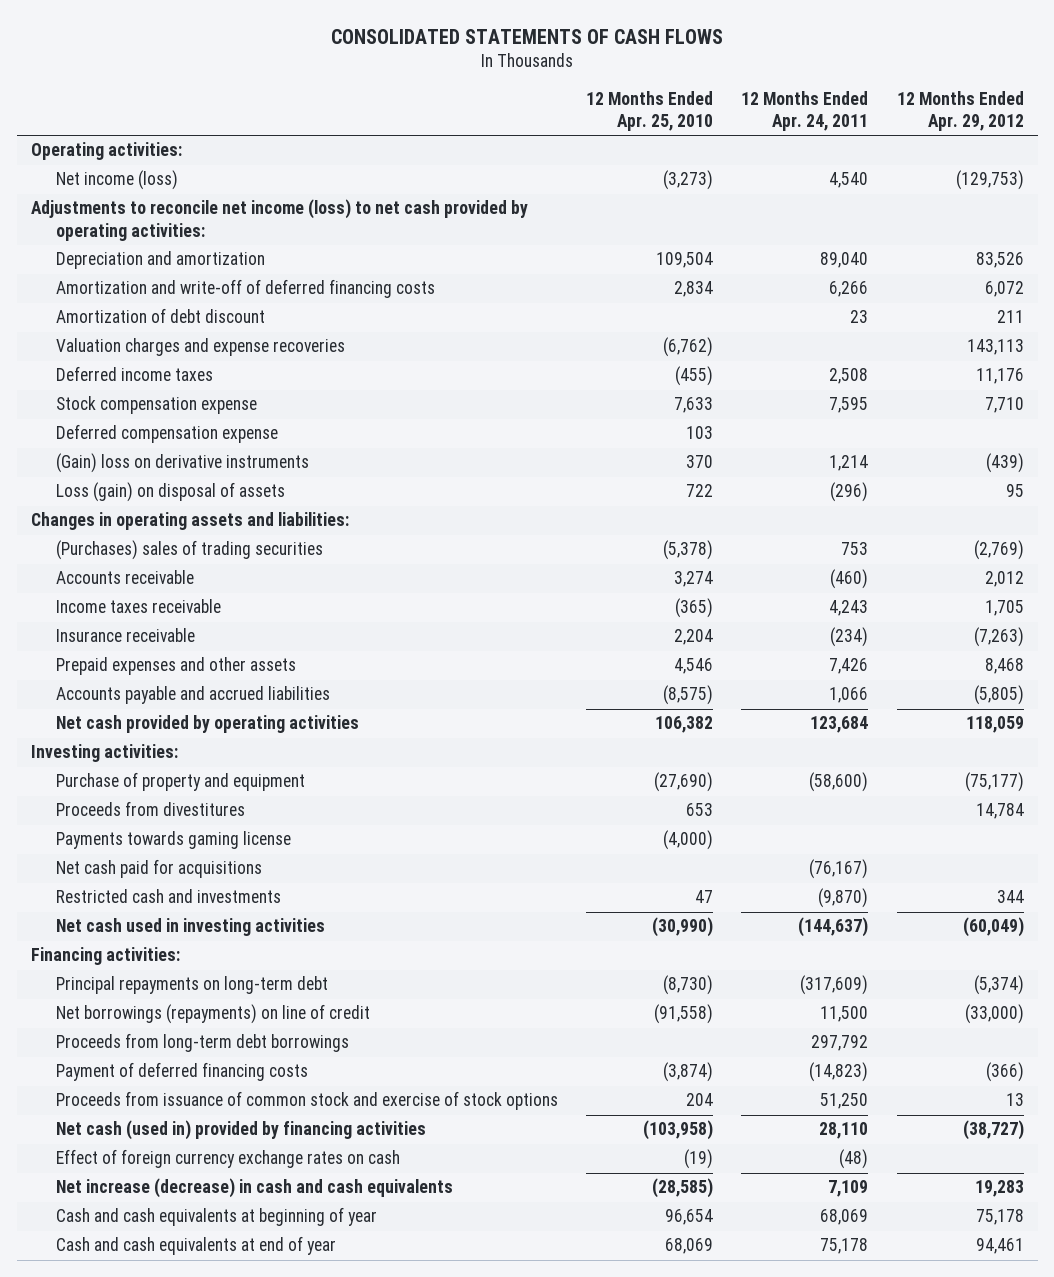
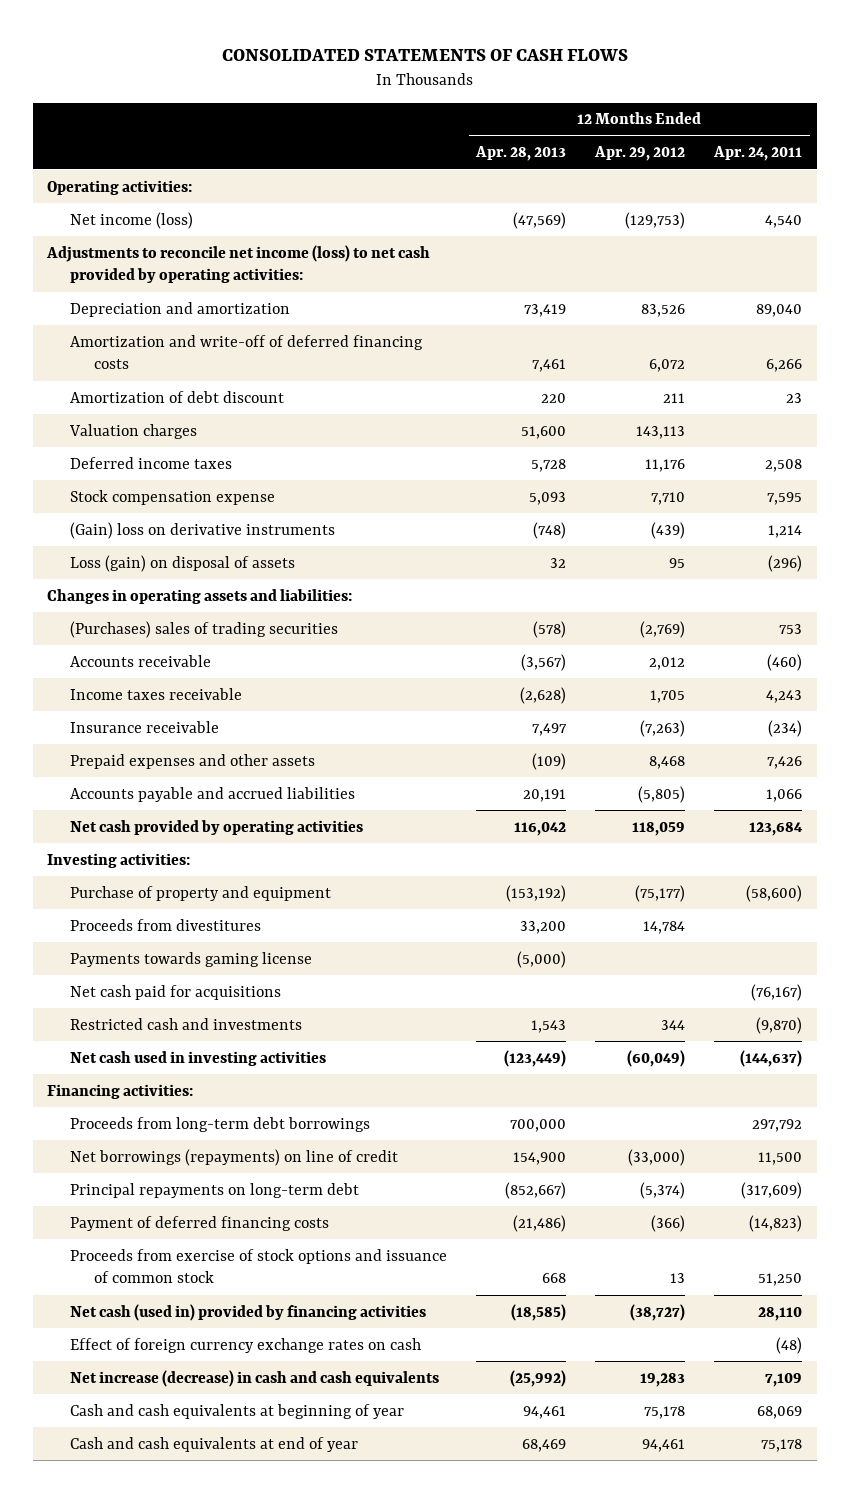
[585,90,713,132] 12 Months Ended Apr. 25, 2010 -> none
none -> [475,146,567,162] Apr. 28, 2013
[55,338,345,357] Valuation charges and expense recoveries -> [69,423,198,439] Valuation charges
[55,424,278,444] Deferred compensation expense -> none
[55,1004,370,1025] Net borrowings (repayments) on line of credit -> [70,1148,399,1166] Net borrowings (repayments) on line of credit
[55,976,328,995] Principal repayments on long-term debt -> [70,1182,360,1198] Principal repayments on long-term debt
[55,1091,558,1111] Proceeds from issuance of common stock and exercise of stock options -> [70,1248,448,1284] Proceeds from exercise of stock options and issuance of common stock

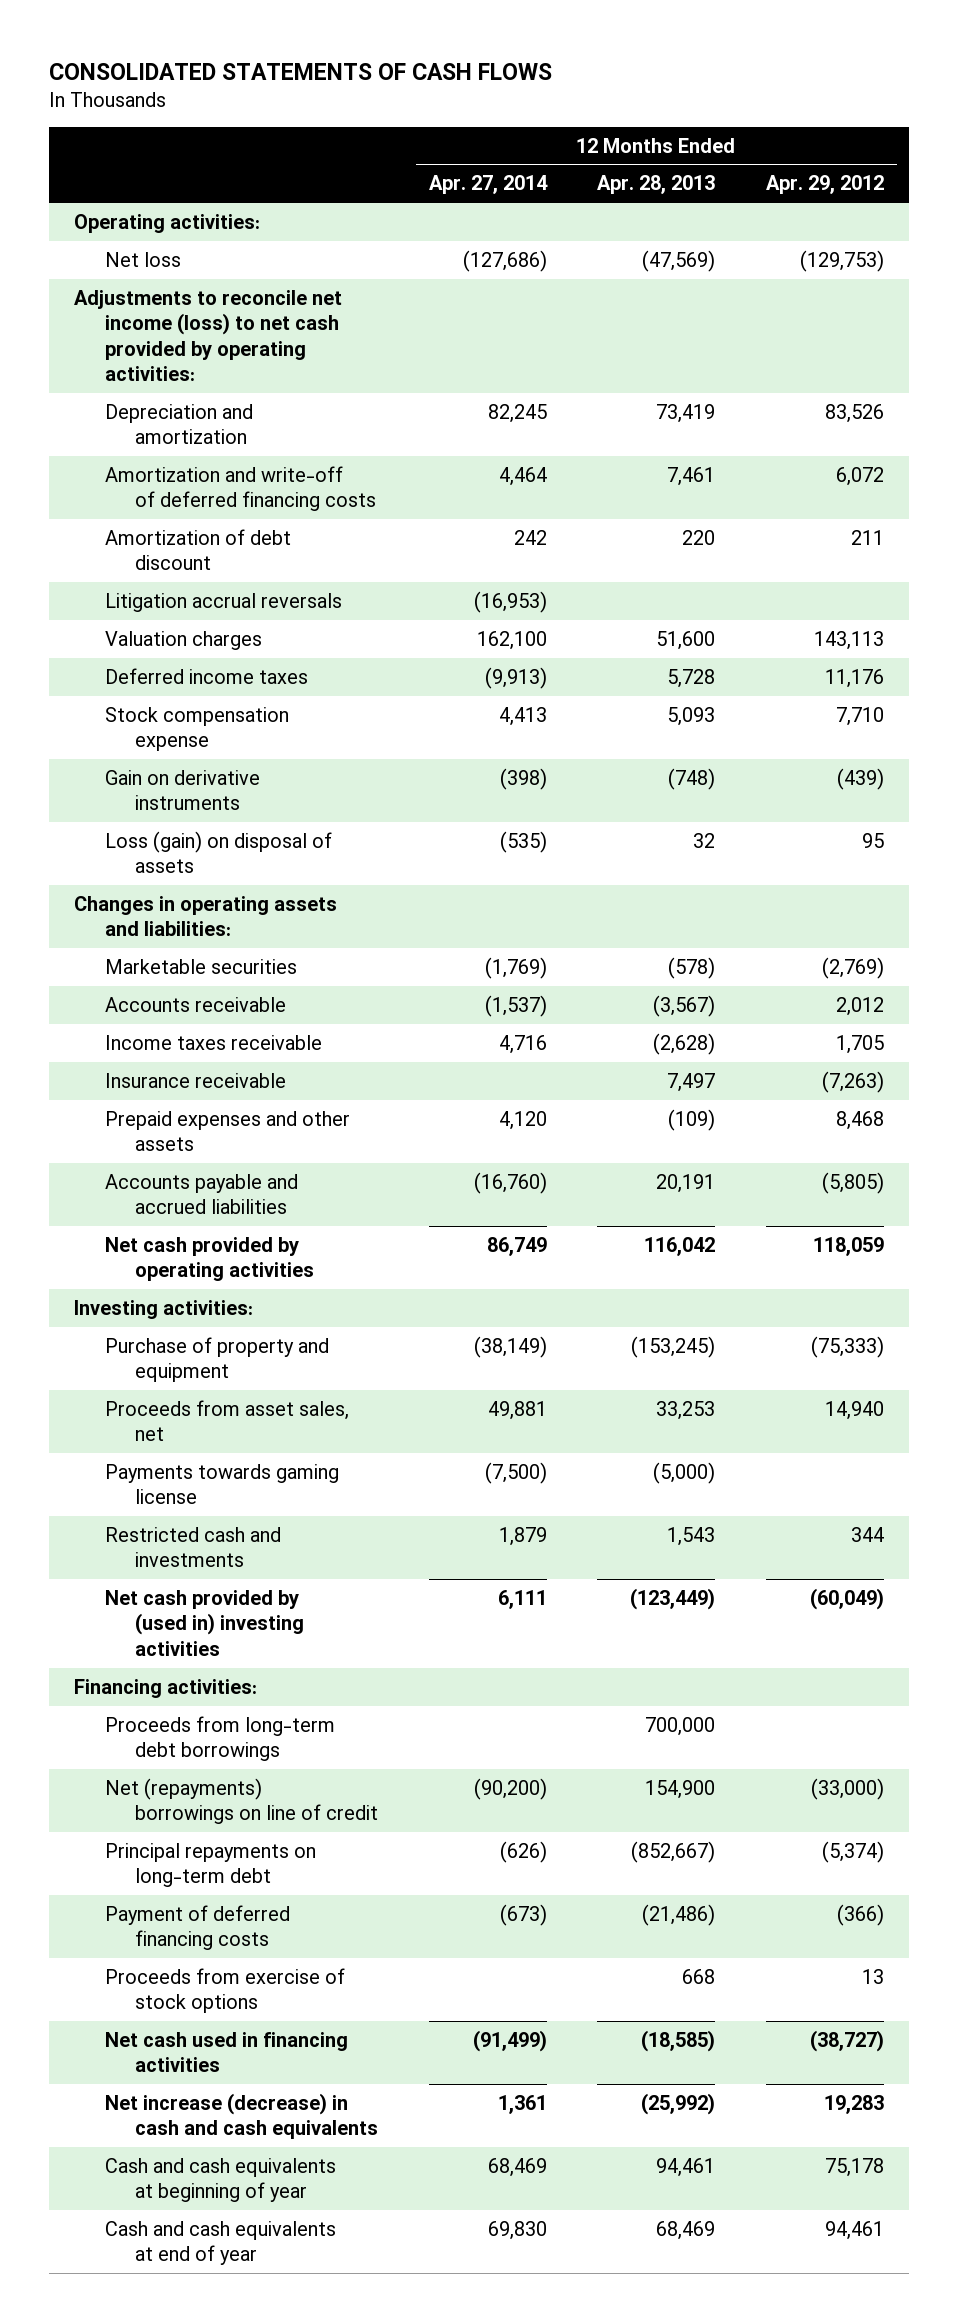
[713,146,803,162] Apr. 24, 2011 -> none
none -> [428,175,548,195] Apr. 27, 2014
[70,211,194,229] Net income (loss) -> [104,251,181,267] Net loss
none -> [104,592,342,612] Litigation accrual reversals
[70,521,336,539] (Gain) loss on derivative instruments -> [104,769,260,811] Gain on derivative instruments
[70,620,339,638] (Purchases) sales of trading securities -> [104,958,297,974] Marketable securities
[506,884,567,902] (153,192) -> [631,1335,716,1358] (153,245)
[635,884,686,902] (75,177) -> [811,1335,885,1358] (75,333)
[70,918,262,931] Proceeds from divestitures -> [104,1399,349,1442] Proceeds from asset sales, net
[520,920,567,934] 33,200 -> [656,1400,716,1420] 33,253
[643,920,686,934] 14,784 -> [825,1400,885,1420] 14,940
[70,984,282,1000] Net cash paid for acquisitions -> none
[70,1050,327,1066] Net cash used in investing activities -> [104,1589,305,1656] Net cash provided by (used in) investing activities
[70,1148,399,1166] Net borrowings (repayments) on line of credit -> [104,1777,379,1825] Net (repayments) borrowings on line of credit
[70,1337,422,1353] Effect of foreign currency exchange rates on cash -> none
[70,1248,448,1284] Proceeds from exercise of stock options and issuance of common stock -> [104,1967,345,2014] Proceeds from exercise of stock options
[70,1303,427,1321] Net cash (used in) provided by financing activities -> [104,2031,348,2073] Net cash used in financing activities

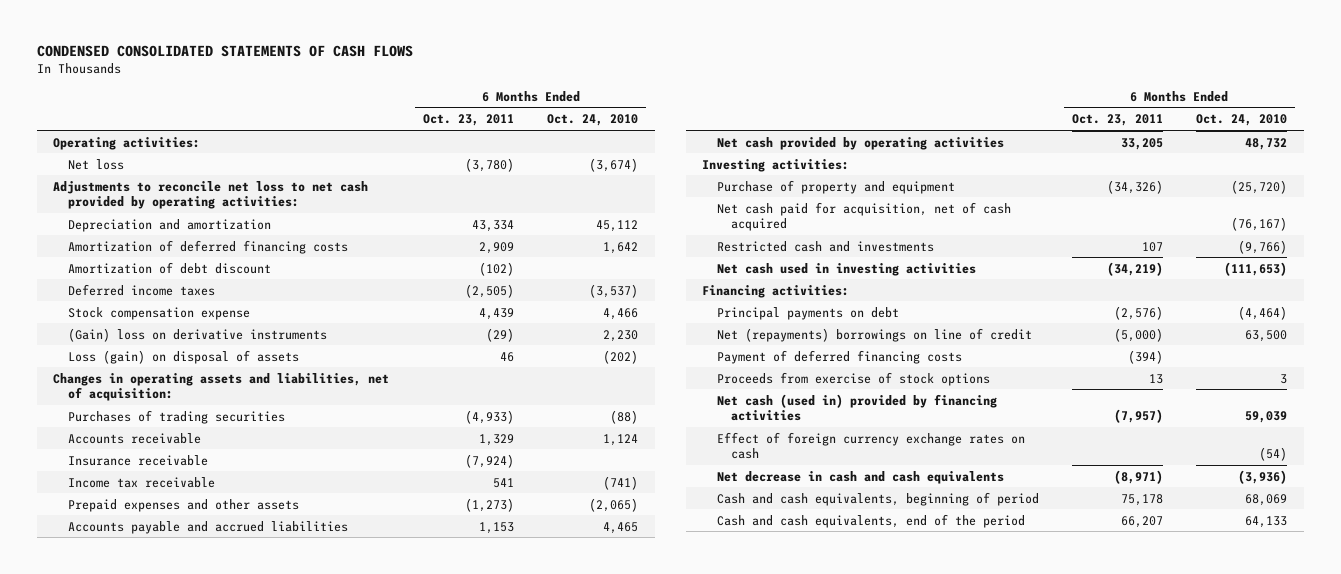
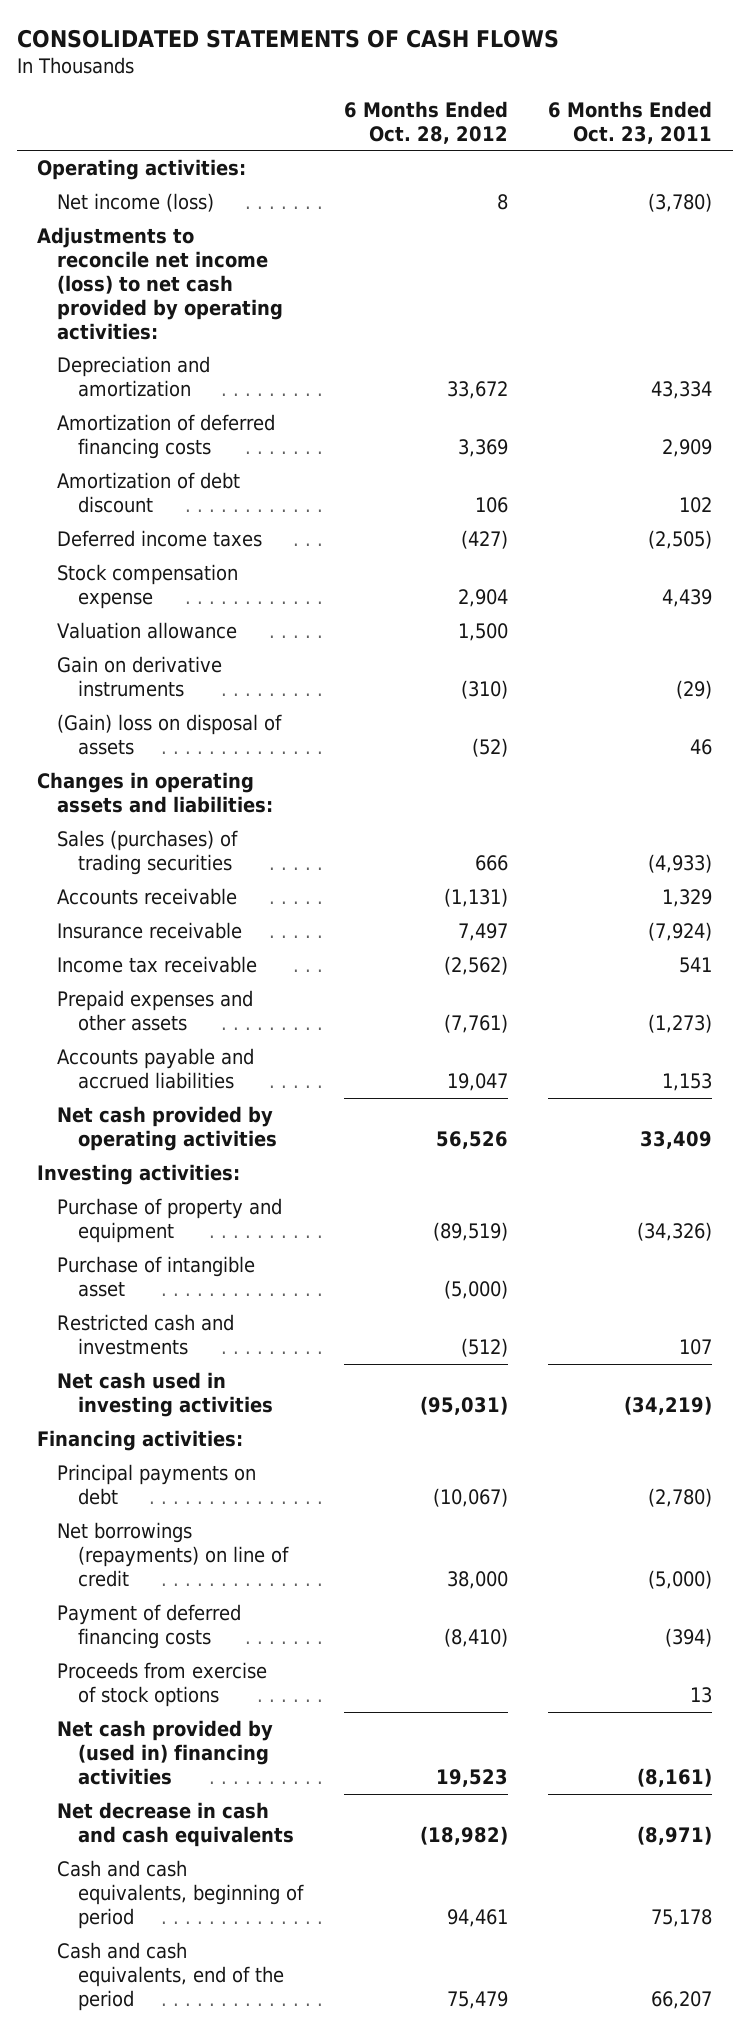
[36,45,413,58] CONDENSED CONSOLIDATED STATEMENTS OF CASH FLOWS -> [16,28,559,48] CONSOLIDATED STATEMENTS OF CASH FLOWS
[547,114,639,127] Oct. 24, 2010 -> none
none -> [343,100,508,144] 6 Months Ended Oct. 28, 2012
[67,158,124,170] Net loss -> [57,192,215,212] Net income (loss)
[53,180,369,210] Adjustments to reconcile net loss to net cash provided by operating activities: -> [37,226,284,340] Adjustments to reconcile net income (loss) to net cash provided by operating activities:
[479,261,515,276] (102) -> [679,496,713,513] 102
none -> [57,621,238,639] Valuation allowance
[67,327,327,342] (Gain) loss on derivative instruments -> [57,655,223,697] Gain on derivative instruments
[67,349,299,364] Loss (gain) on disposal of assets -> [57,713,283,755] (Gain) loss on disposal of assets
[53,372,390,402] Changes in operating assets and liabilities, net of acquisition: -> [37,771,274,813] Changes in operating assets and liabilities:
[67,409,285,424] Purchases of trading securities -> [57,829,239,875] Sales (purchases) of trading securities
[1120,137,1163,150] 33,205 -> [640,1130,713,1149] 33,409
[716,201,1011,232] Net cash paid for acquisition, net of cash acquired -> none
none -> [57,1255,256,1297] Purchase of intangible asset
[1113,305,1163,320] (2,576) -> [648,1487,713,1507] (2,780)
[716,327,1032,342] Net (repayments) borrowings on line of credit -> [57,1521,289,1587] Net borrowings (repayments) on line of credit
[716,431,1025,460] Effect of foreign currency exchange rates on cash -> none
[716,393,997,422] Net cash (used in) provided by financing activities -> [57,1719,274,1785] Net cash provided by (used in) financing activities
[1113,409,1163,424] (7,957) -> [637,1767,713,1787] (8,161)

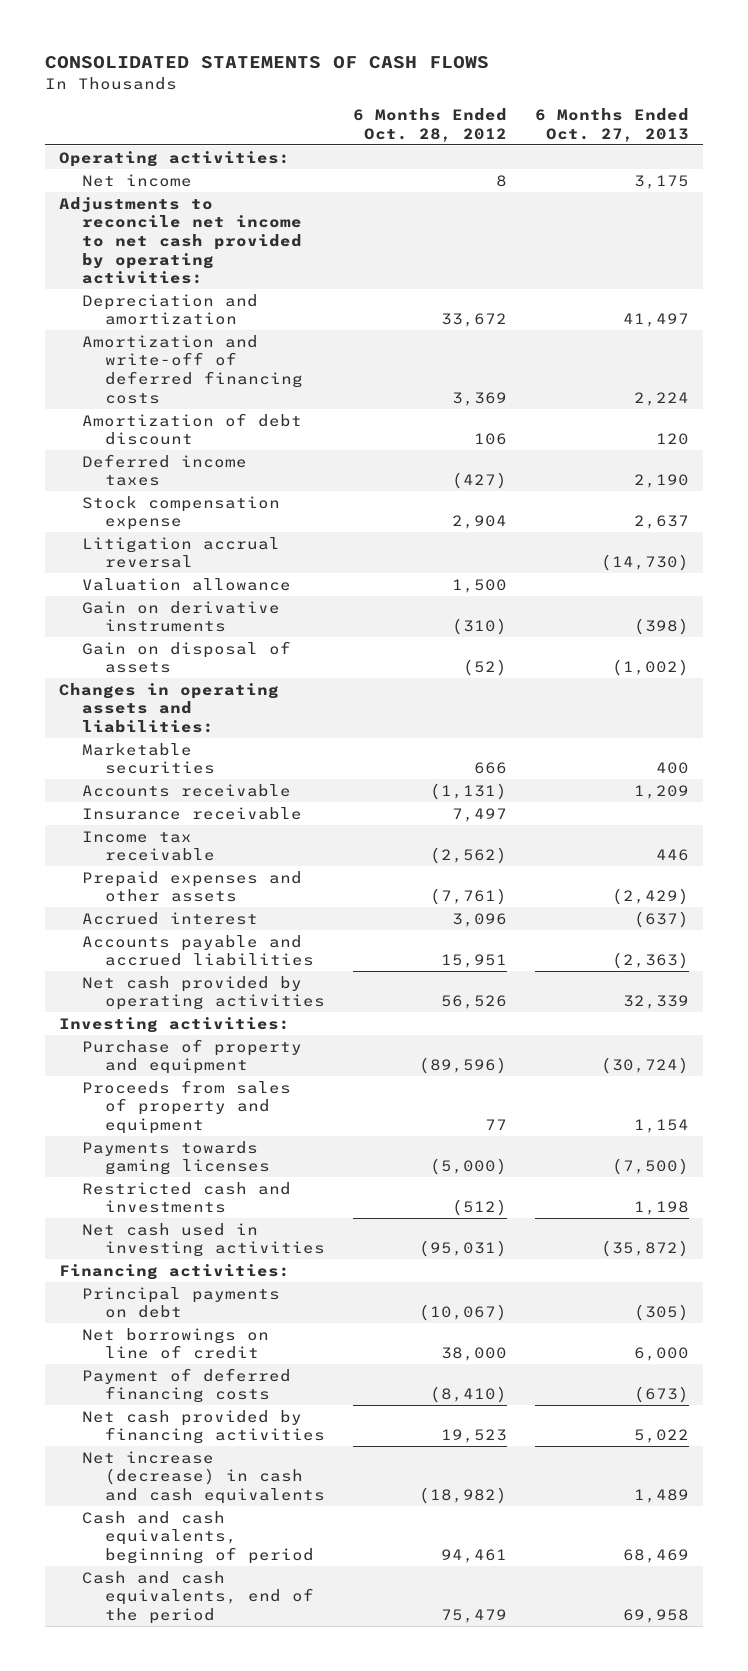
[548,100,713,144] 6 Months Ended Oct. 23, 2011 -> none
none -> [534,108,689,142] 6 Months Ended Oct. 27, 2013
[57,192,215,212] Net income (loss) -> [81,173,192,187] Net income
[37,226,284,340] Adjustments to reconcile net income (loss) to net cash provided by operating activities: -> [59,196,302,285] Adjustments to reconcile net income to net cash provided by operating activities:
[57,413,276,459] Amortization of deferred financing costs -> [81,334,303,404] Amortization and write-off of deferred financing costs
none -> [81,536,280,569] Litigation accrual reversal
[57,713,283,755] (Gain) loss on disposal of assets -> [81,640,291,674] Gain on disposal of assets
[57,829,239,875] Sales (purchases) of trading securities -> [81,742,215,775] Marketable securities
none -> [81,911,258,925] Accrued interest
[446,1072,508,1091] 19,047 -> [440,954,507,969] 15,951
[57,1255,256,1297] Purchase of intangible asset -> none
[432,1221,508,1241] (89,519) -> [418,1057,507,1075] (89,596)
none -> [81,1079,291,1134] Proceeds from sales of property and equipment
none -> [81,1140,270,1176] Payments towards gaming licenses
[57,1521,289,1587] Net borrowings (repayments) on line of credit -> [81,1327,269,1360] Net borrowings on line of credit
[57,1661,268,1707] Proceeds from exercise of stock options -> none
[57,1719,274,1785] Net cash provided by (used in) financing activities -> [81,1409,325,1445] Net cash provided by financing activities
[57,1801,294,1847] Net decrease in cash and cash equivalents -> [81,1450,325,1504] Net increase (decrease) in cash and cash equivalents

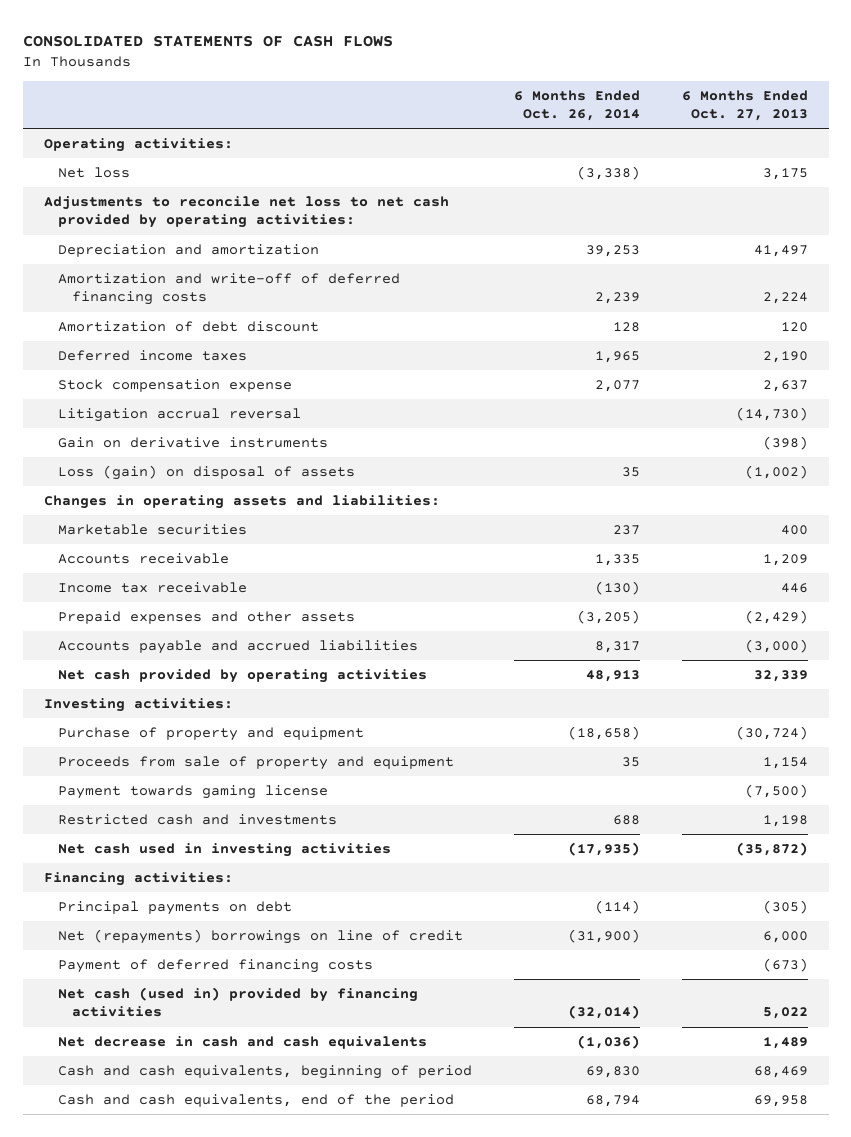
[352,108,507,142] 6 Months Ended Oct. 28, 2012 -> none
none -> [513,89,640,122] 6 Months Ended Oct. 26, 2014
[81,173,192,187] Net income -> [58,166,131,178] Net loss
[59,196,302,285] Adjustments to reconcile net income to net cash provided by operating activities: -> [43,195,449,229] Adjustments to reconcile net loss to net cash provided by operating activities:
[81,577,291,591] Valuation allowance -> none
[81,640,291,674] Gain on disposal of assets -> [58,464,356,480] Loss (gain) on disposal of assets
[81,806,302,820] Insurance receivable -> none
[81,911,258,925] Accrued interest -> none
[611,952,689,970] (2,363) -> [744,638,808,653] (3,000)
[81,1079,291,1134] Proceeds from sales of property and equipment -> [58,755,455,770] Proceeds from sale of property and equipment
[81,1140,270,1176] Payments towards gaming licenses -> [58,784,329,799] Payment towards gaming license
[81,1327,269,1360] Net borrowings on line of credit -> [58,928,464,944] Net (repayments) borrowings on line of credit
[81,1409,325,1445] Net cash provided by financing activities -> [58,986,419,1018] Net cash (used in) provided by financing activities
[81,1450,325,1504] Net increase (decrease) in cash and cash equivalents -> [58,1035,428,1049] Net decrease in cash and cash equivalents

